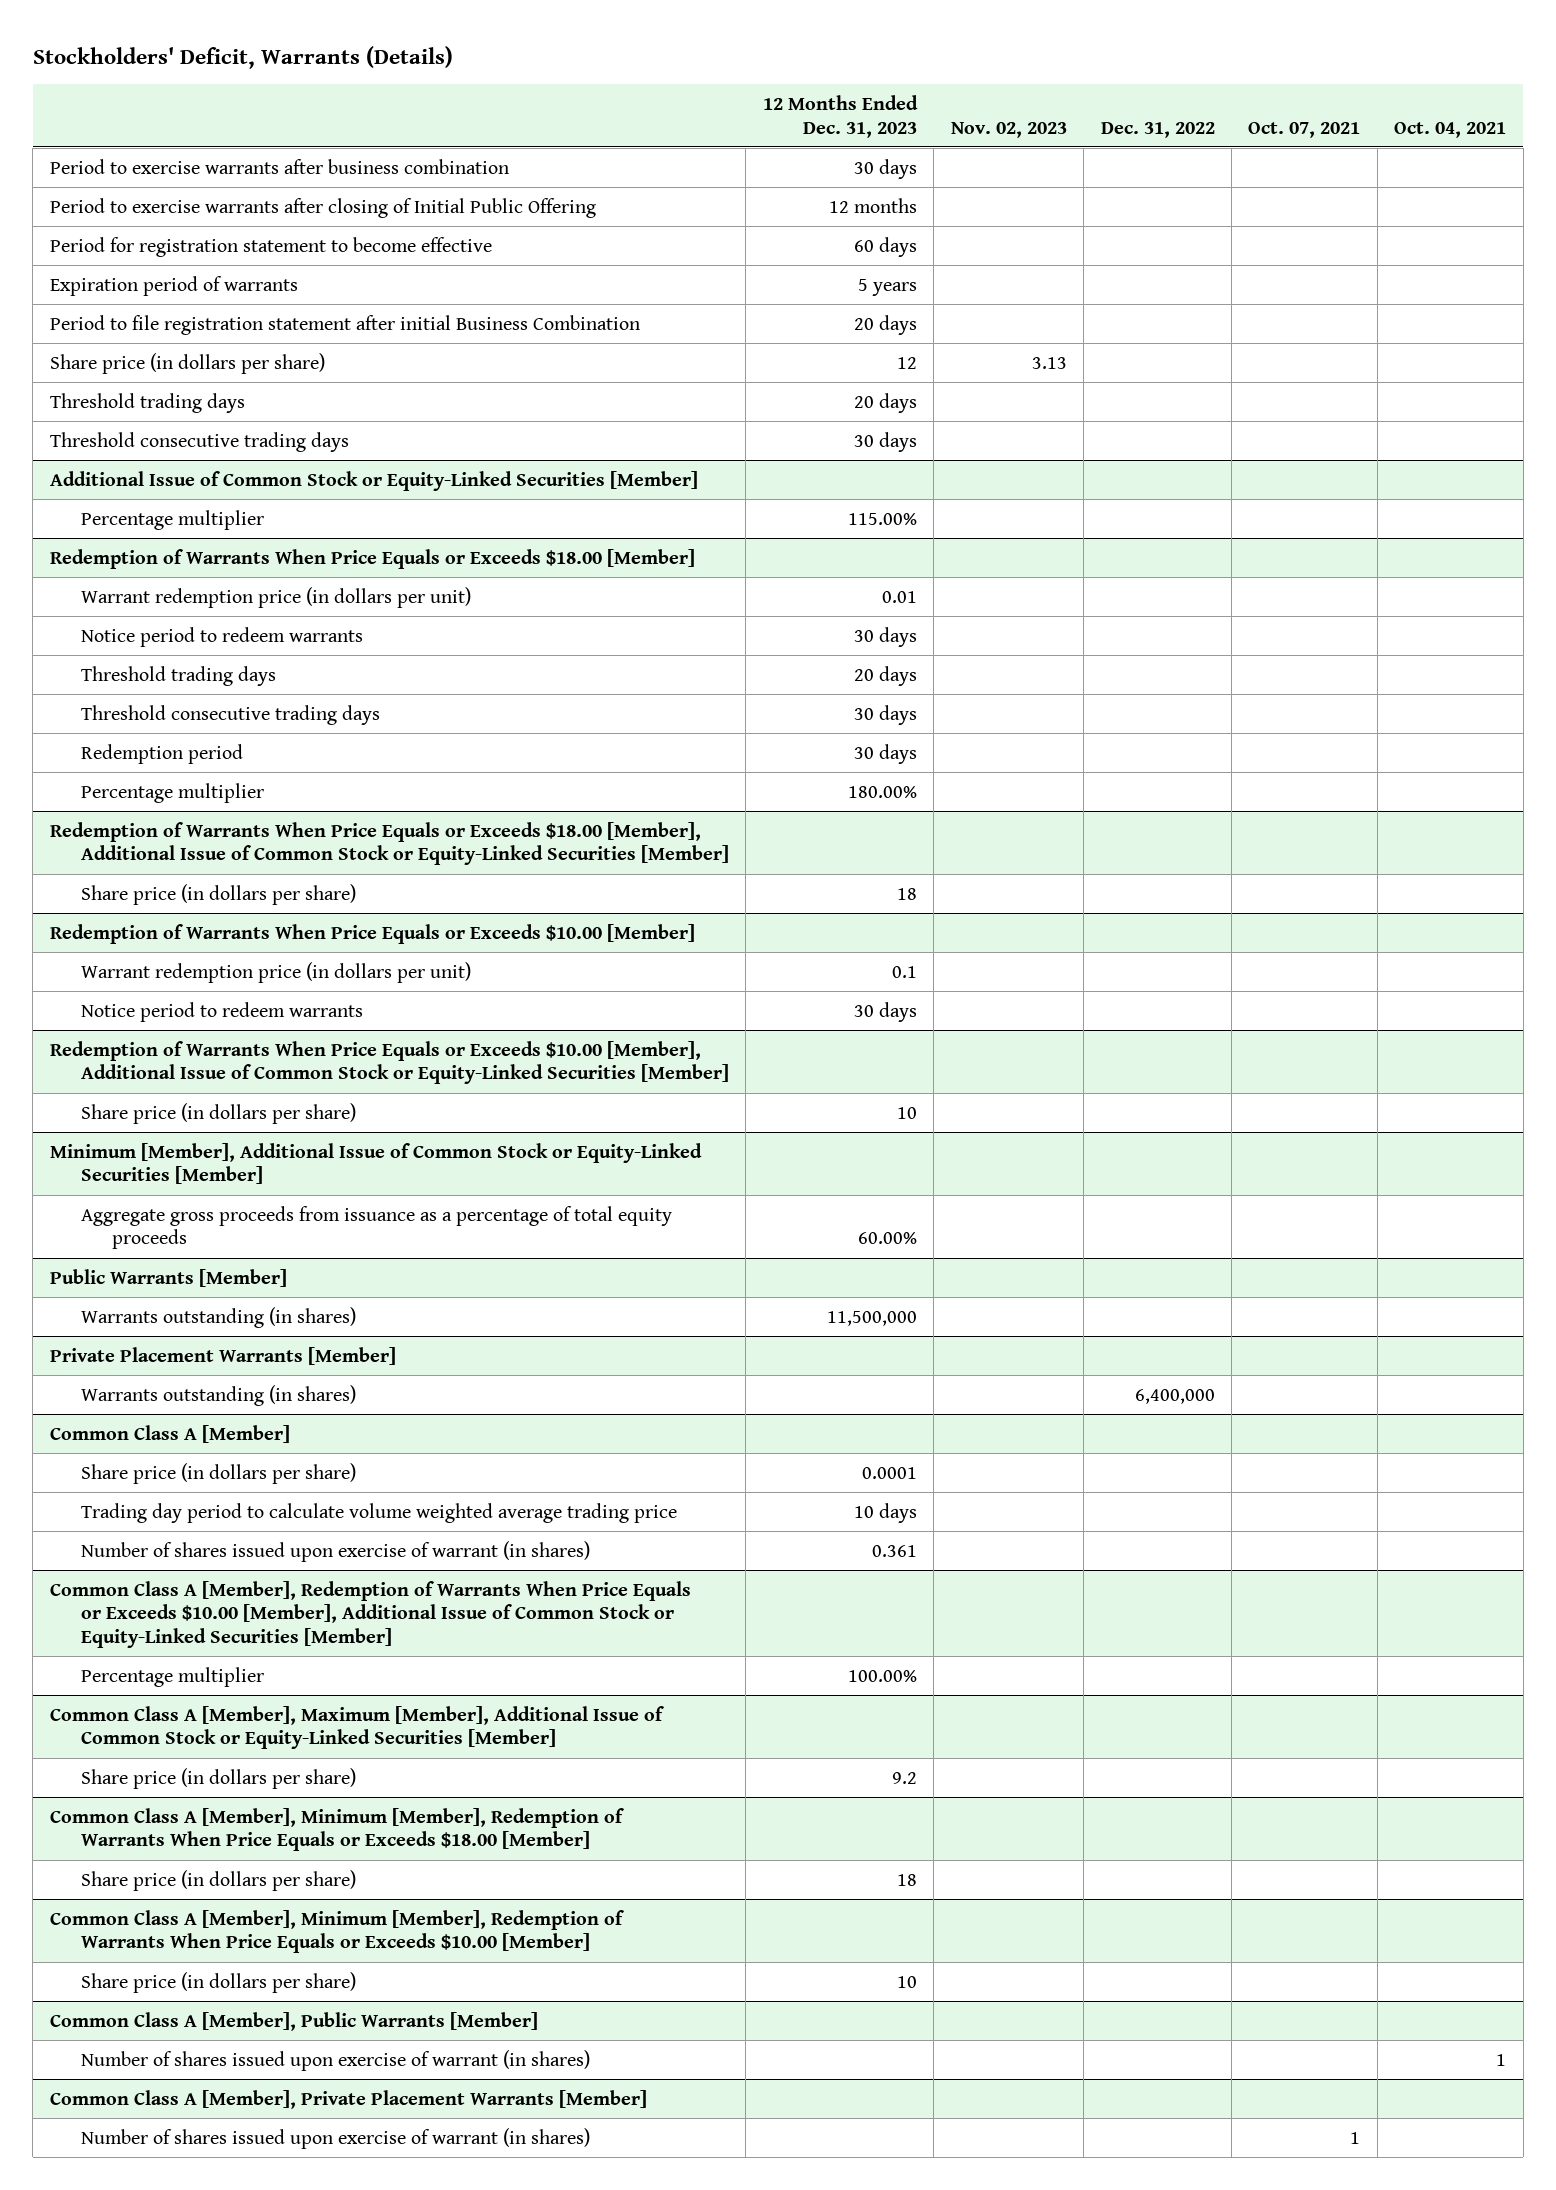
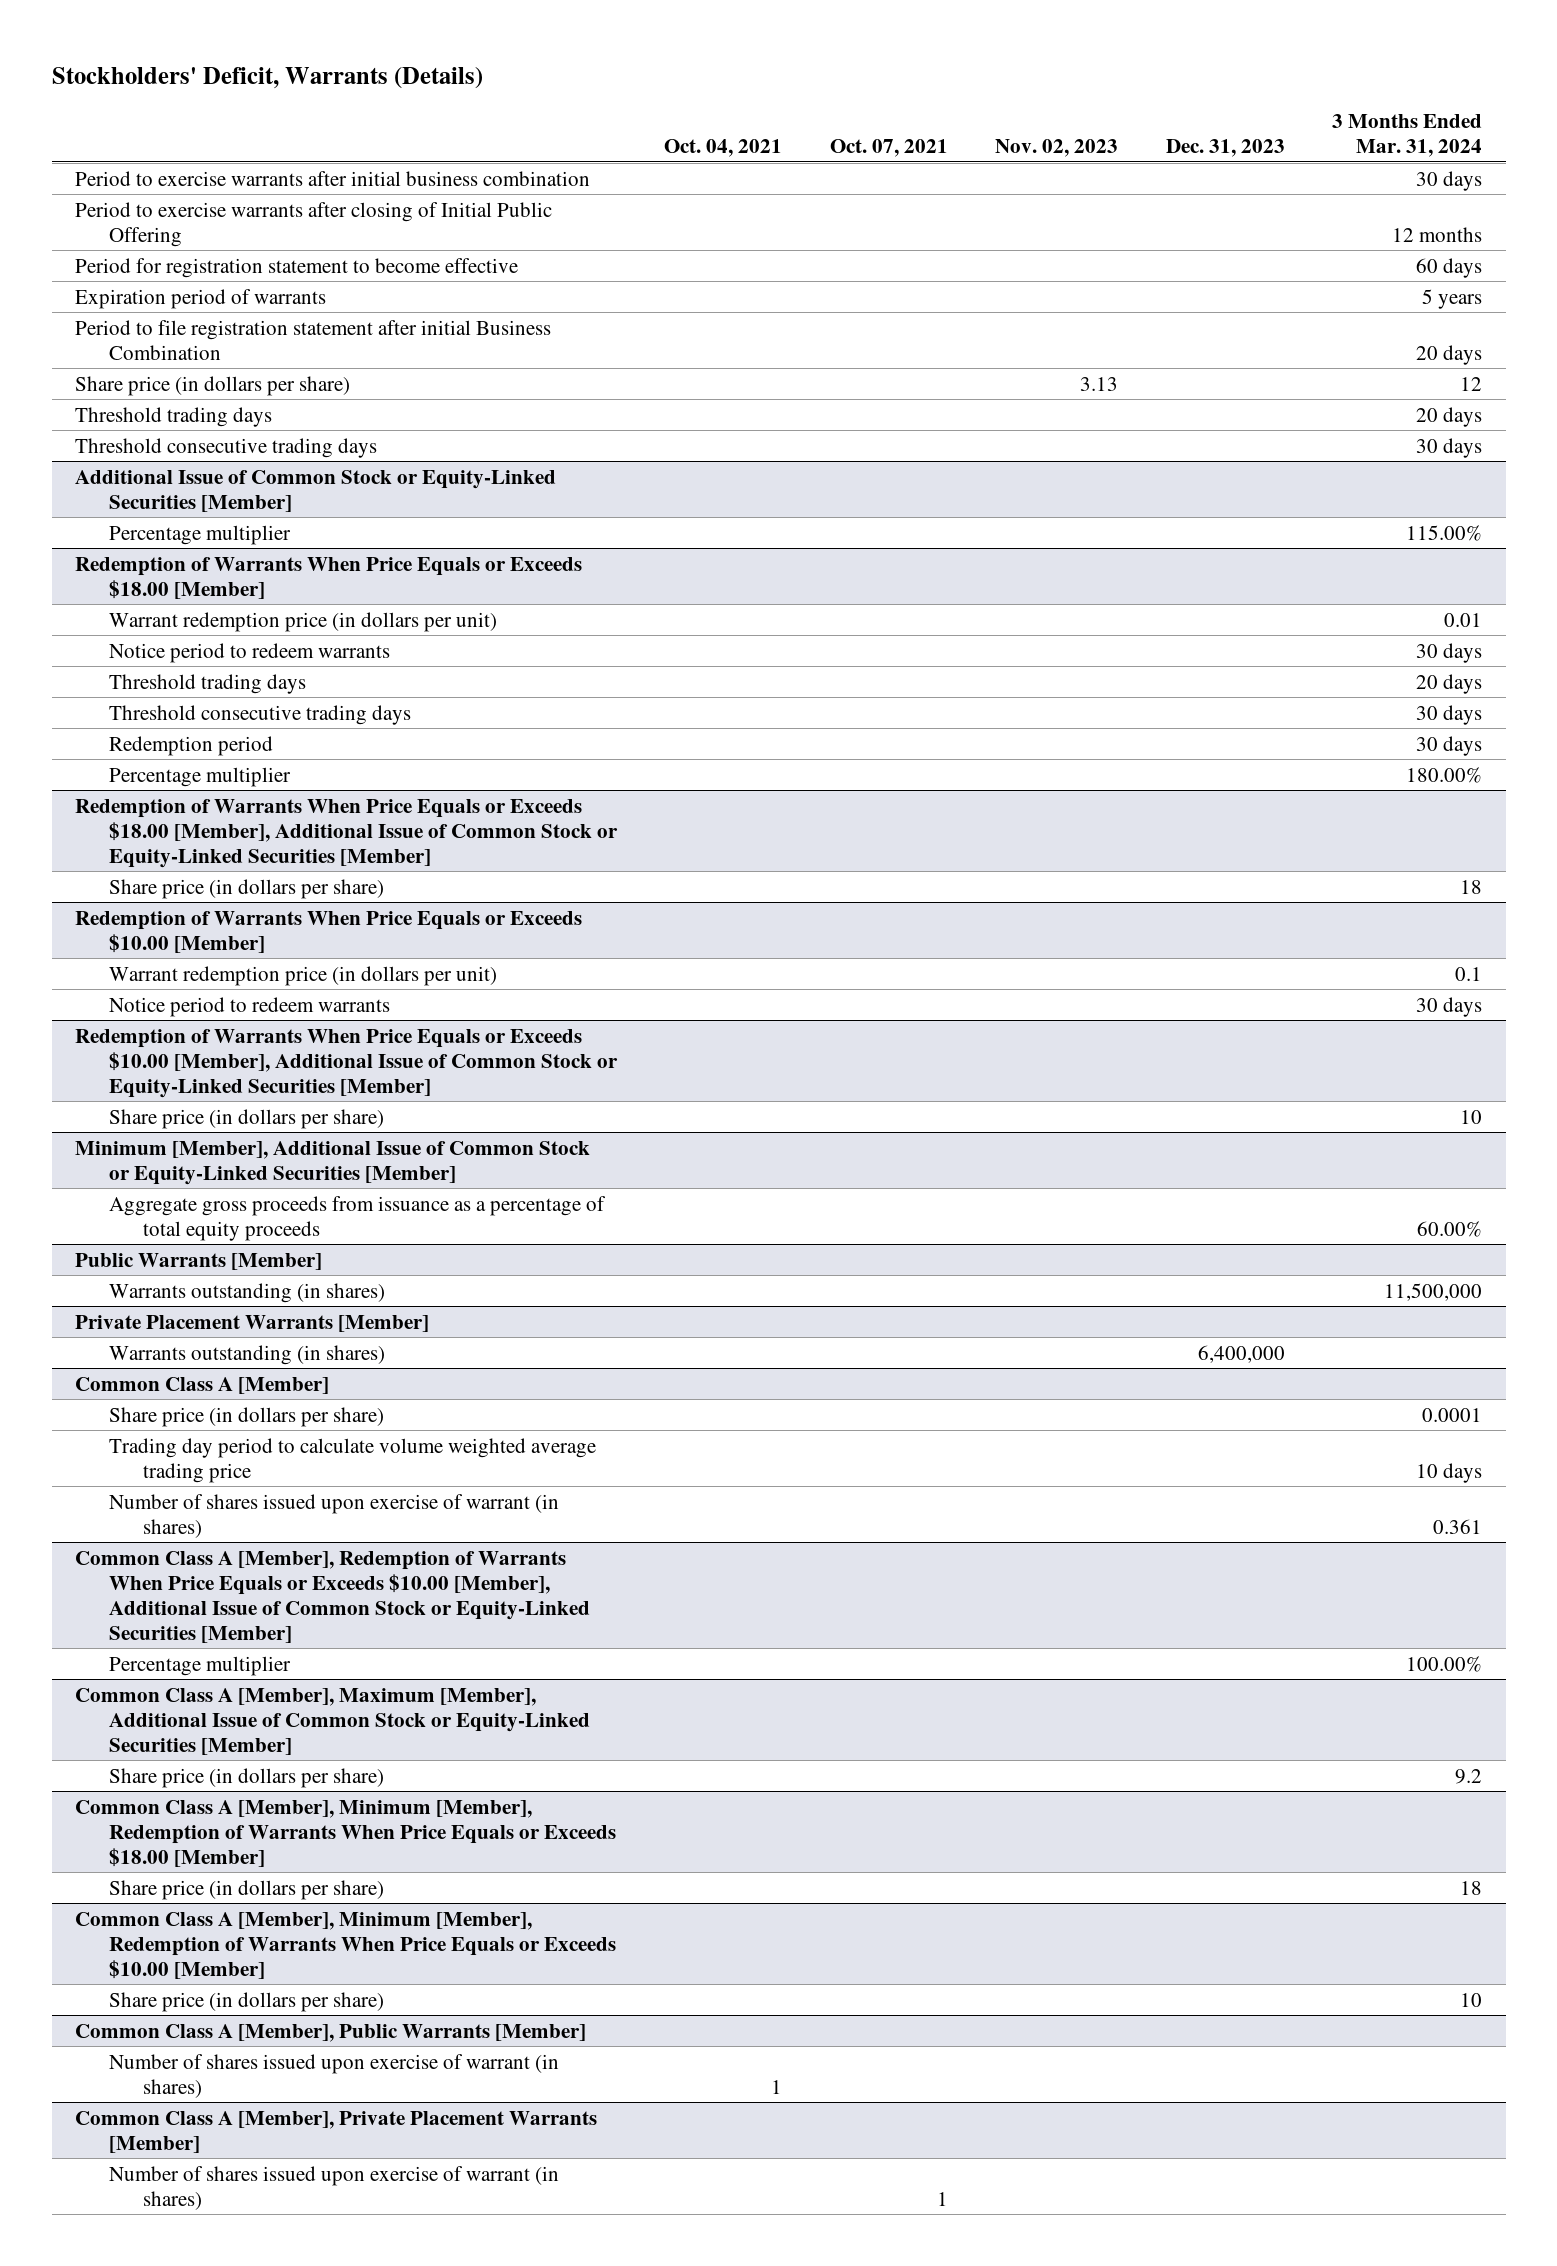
[762,95,918,138] 12 Months Ended Dec. 31, 2023 -> none
[1100,121,1215,138] Dec. 31, 2022 -> none
none -> [1165,139,1285,158] Dec. 31, 2023
none -> [1331,114,1482,158] 3 Months Ended Mar. 31, 2024
[49,158,509,174] Period to exercise warrants after business combination -> [75,170,591,186] Period to exercise warrants after initial business combination

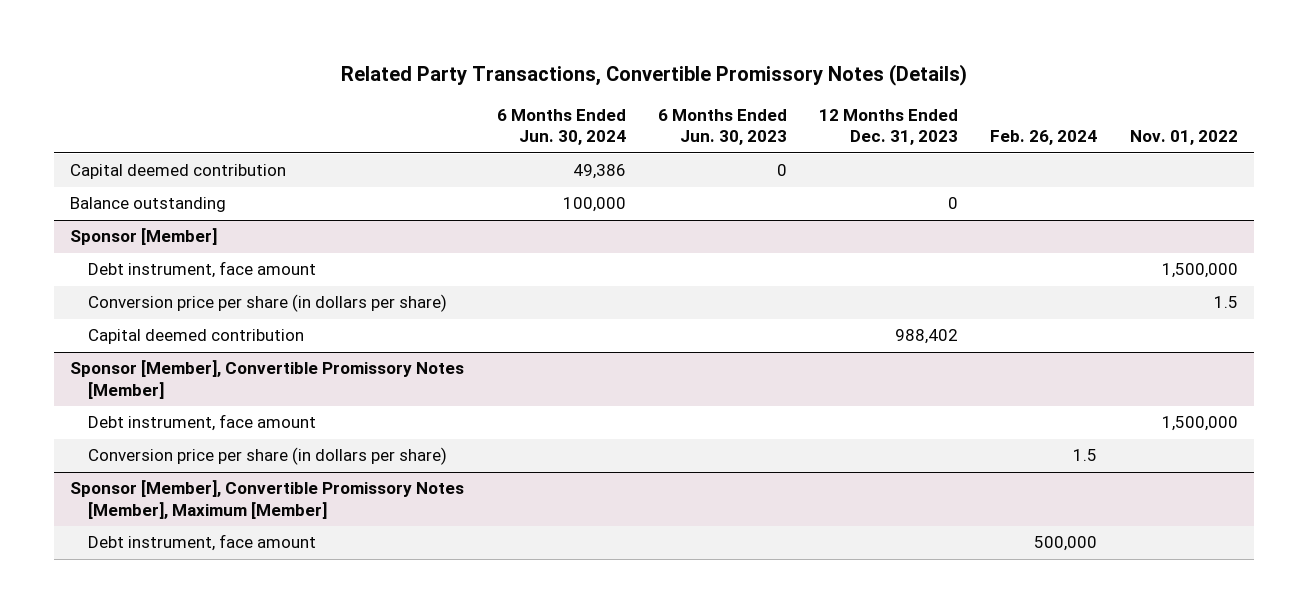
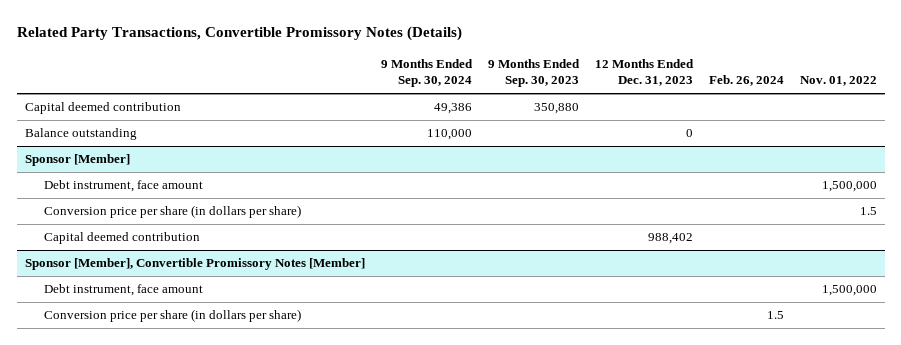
[496,108,626,146] 6 Months Ended Jun. 30, 2024 -> none
[657,108,787,146] 6 Months Ended Jun. 30, 2023 -> none
none -> [380,58,473,88] 9 Months Ended Sep. 30, 2024
none -> [487,58,580,88] 9 Months Ended Sep. 30, 2023
[70,480,465,520] Sponsor [Member], Convertible Promissory Notes [Member], Maximum [Member] -> none
[88,534,317,552] Debt instrument, face amount -> none

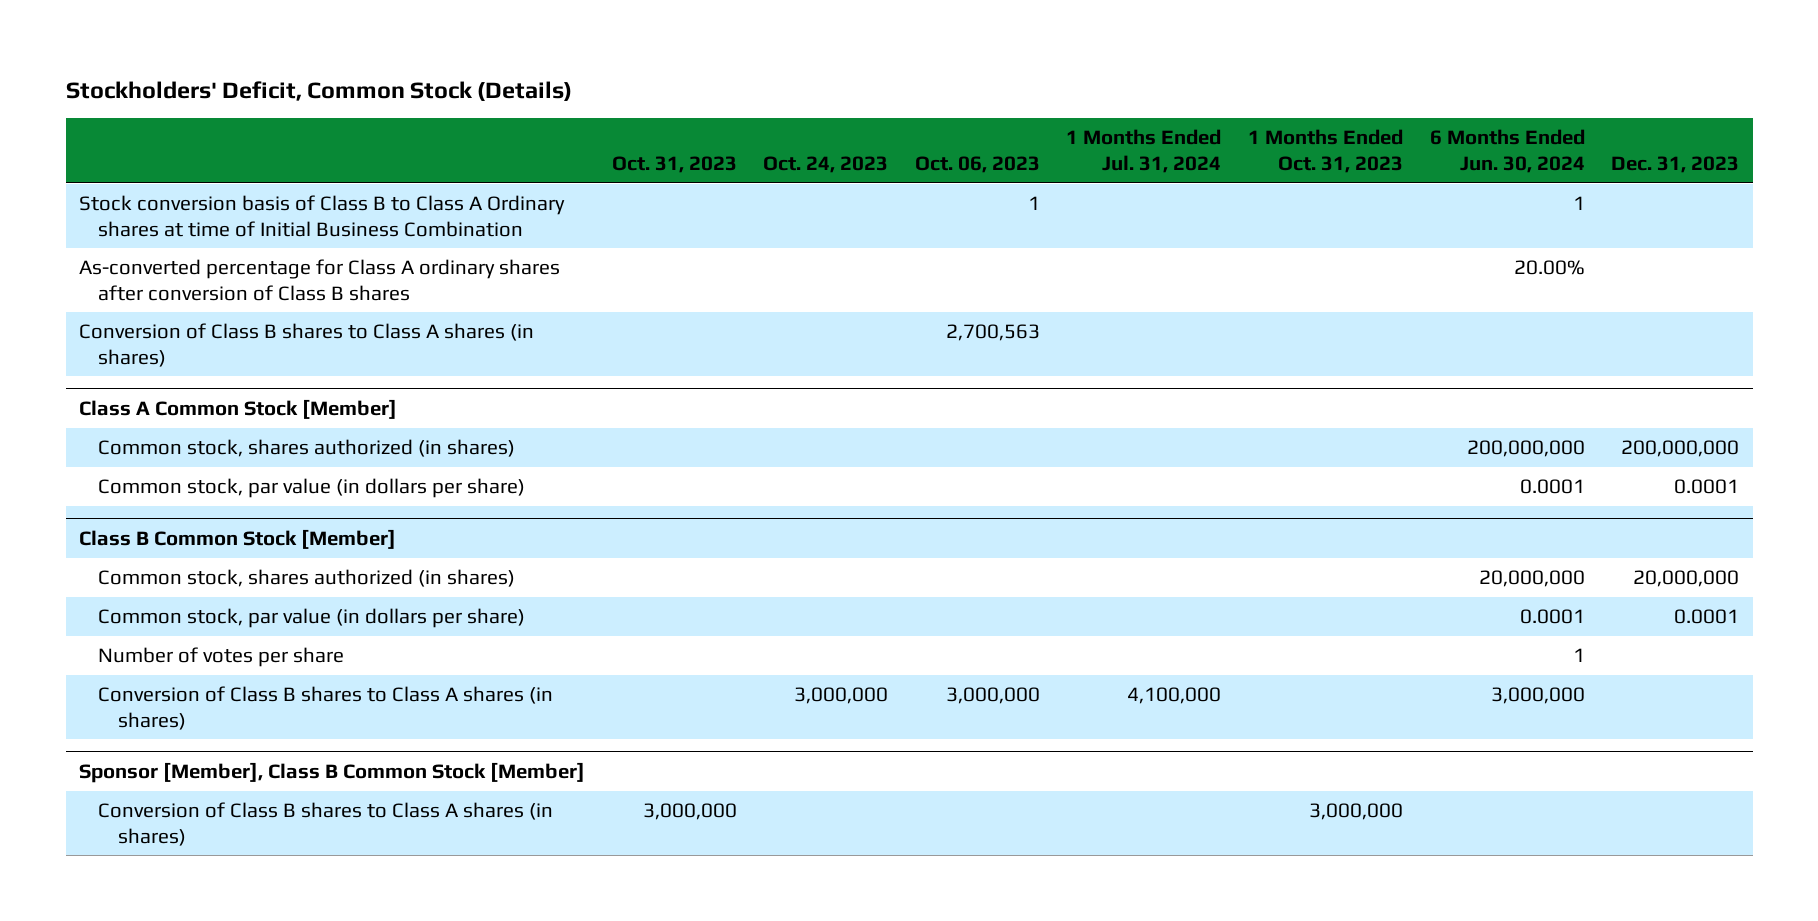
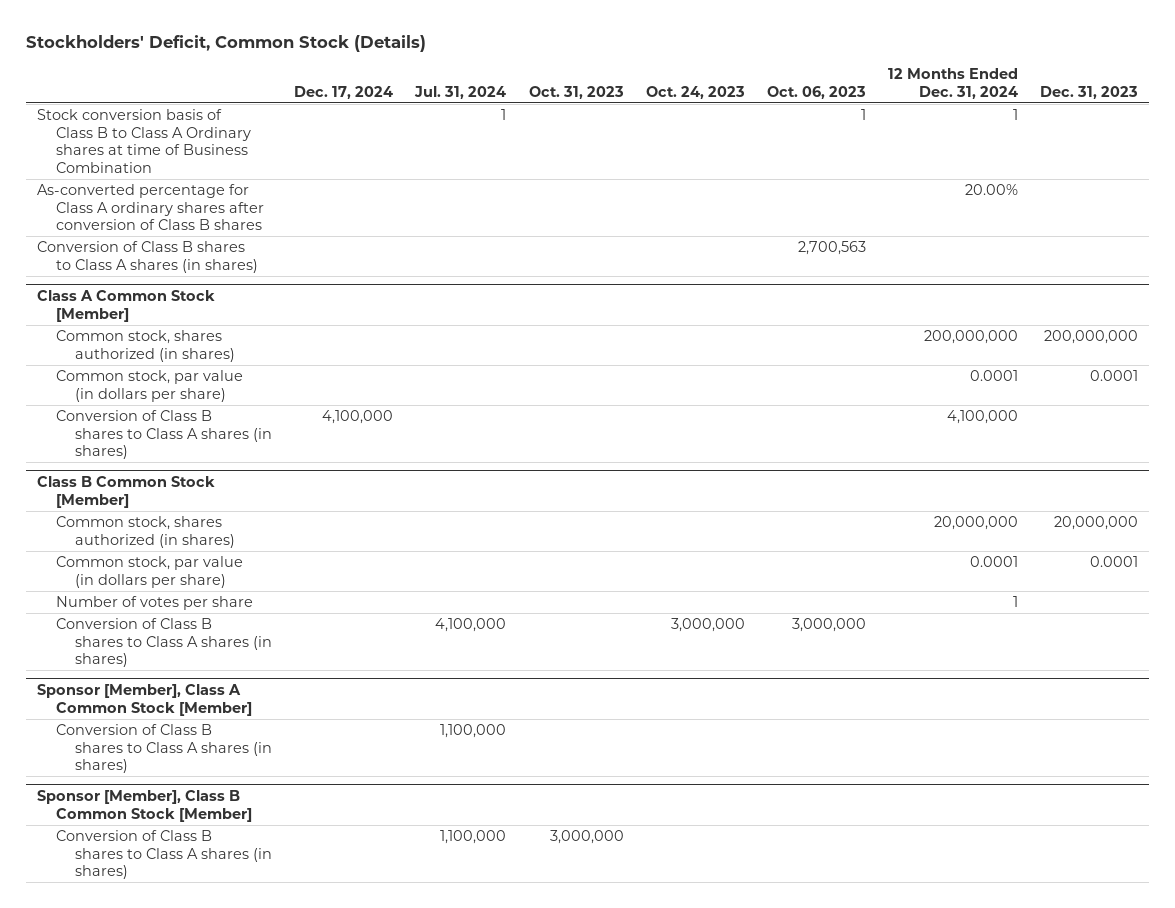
[1066,129,1222,173] 1 Months Ended Jul. 31, 2024 -> none
[1248,129,1404,173] 1 Months Ended Oct. 31, 2023 -> none
[1429,129,1585,173] 6 Months Ended Jun. 30, 2024 -> none
none -> [294,85,394,99] Dec. 17, 2024
none -> [414,85,507,99] Jul. 31, 2024
none -> [888,68,1019,99] 12 Months Ended Dec. 31, 2024
[78,195,565,237] Stock conversion basis of Class B to Class A Ordinary shares at time of Initial Business Combination -> [36,109,251,173] Stock conversion basis of Class B to Class A Ordinary shares at time of Business Combination
none -> [55,410,272,460] Conversion of Class B shares to Class A shares (in shares)
none -> [36,684,252,716] Sponsor [Member], Class A Common Stock [Member]
none -> [55,724,272,774] Conversion of Class B shares to Class A shares (in shares)

